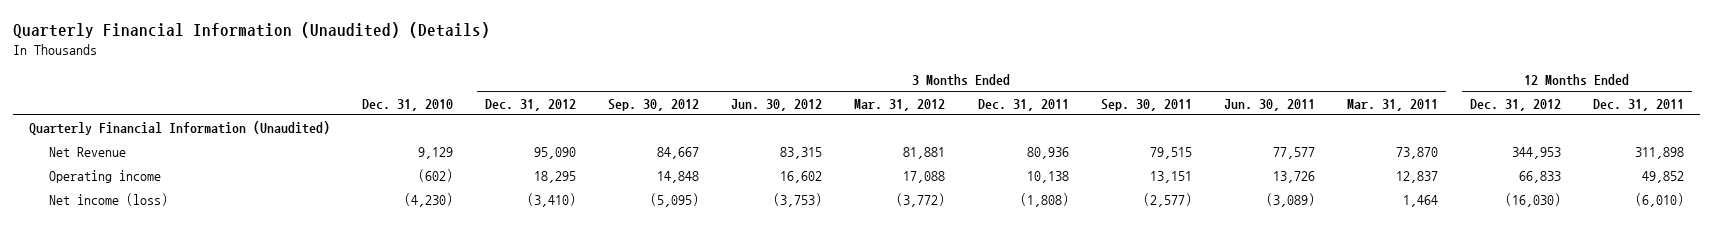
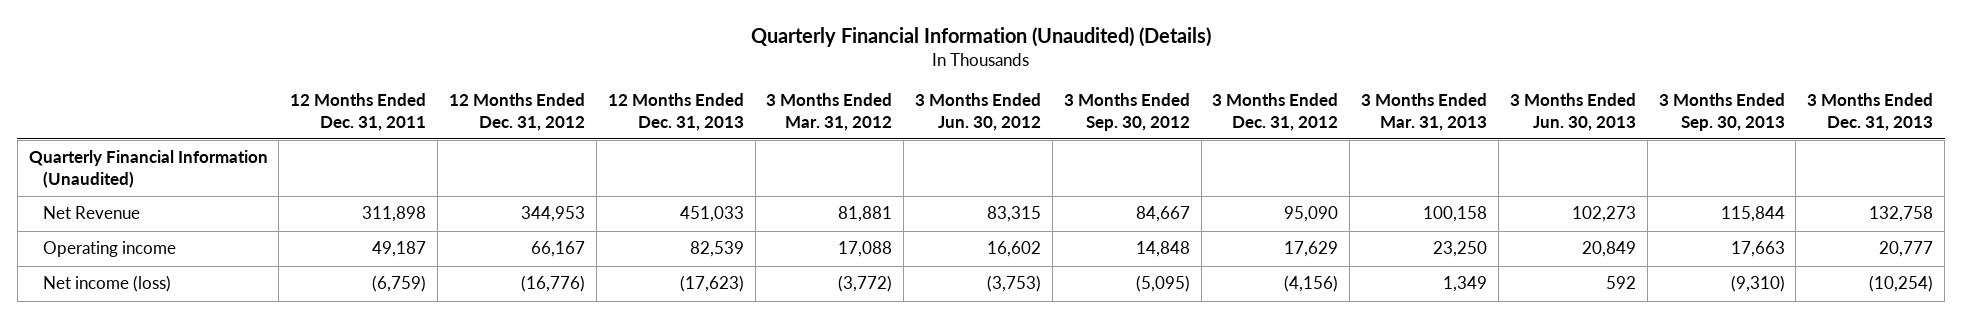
[361,98,453,111] Dec. 31, 2010 -> none
[977,98,1069,111] Dec. 31, 2011 -> none
[1100,98,1192,111] Sep. 30, 2011 -> none
[1223,98,1315,111] Jun. 30, 2011 -> none
[1347,98,1439,111] Mar. 31, 2011 -> none
none -> [607,92,744,131] 12 Months Ended Dec. 31, 2013
none -> [1361,92,1488,131] 3 Months Ended Mar. 31, 2013
none -> [1509,92,1636,131] 3 Months Ended Jun. 30, 2013
none -> [1658,92,1785,131] 3 Months Ended Sep. 30, 2013
none -> [1807,92,1934,131] 3 Months Ended Dec. 31, 2013
[533,171,576,184] 18,295 -> [1284,241,1339,258] 17,629
[1519,171,1562,184] 66,833 -> [530,241,585,258] 66,167
[1642,171,1685,184] 49,852 -> [372,241,427,258] 49,187
[526,193,576,208] (3,410) -> [1284,275,1339,293] (4,156)
[1505,193,1562,208] (16,030) -> [520,275,585,293] (16,776)
[1635,193,1685,208] (6,010) -> [372,275,427,293] (6,759)

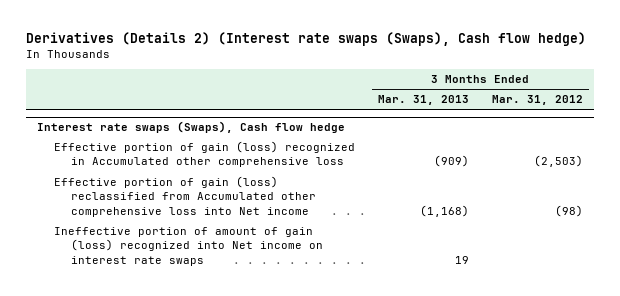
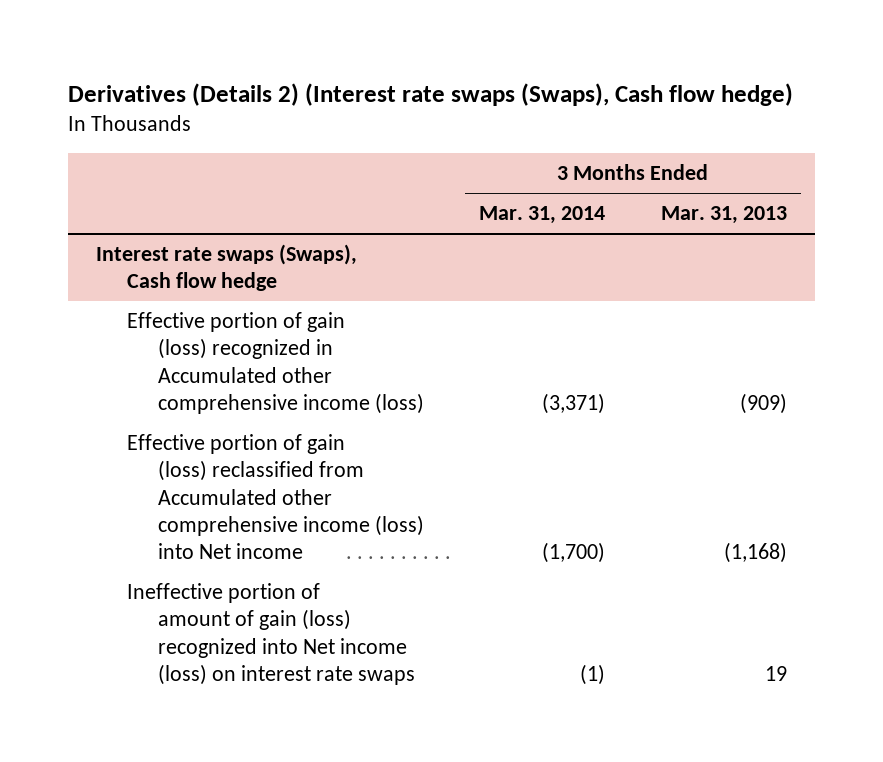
[491,95,583,106] Mar. 31, 2012 -> none
none -> [479,206,606,225] Mar. 31, 2014
[53,141,355,168] Effective portion of gain (loss) recognized in Accumulated other comprehensive loss -> [126,312,424,414] Effective portion of gain (loss) recognized in Accumulated other comprehensive income (loss)
[53,176,316,217] Effective portion of gain (loss) reclassified from Accumulated other comprehensive loss into Net income -> [126,434,424,559] Effective portion of gain (loss) reclassified from Accumulated other comprehensive income (loss) into Net income
[53,227,323,266] Ineffective portion of amount of gain (loss) recognized into Net income on interest rate swaps -> [126,583,415,685] Ineffective portion of amount of gain (loss) recognized into Net income (loss) on interest rate swaps

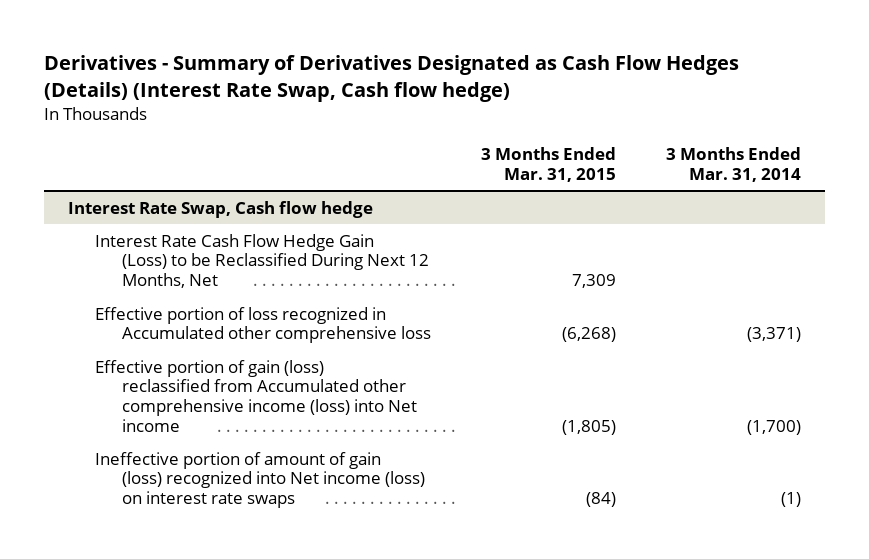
[68,83,794,107] Derivatives (Details 2) (Interest rate swaps (Swaps), Cash flow hedge) -> [43,55,739,103] Derivatives - Summary of Derivatives Designated as Cash Flow Hedges (Details) (Interest Rate Swap, Cash flow hedge)
[660,206,787,225] Mar. 31, 2013 -> none
none -> [480,146,616,182] 3 Months Ended Mar. 31, 2015
[96,244,358,292] Interest rate swaps (Swaps), Cash flow hedge -> [68,200,374,218] Interest Rate Swap, Cash flow hedge
none -> [95,233,430,289] Interest Rate Cash Flow Hedge Gain (Loss) to be Reclassified During Next 12 Months, Net
[126,312,424,414] Effective portion of gain (loss) recognized in Accumulated other comprehensive income (loss) -> [95,306,432,344] Effective portion of loss recognized in Accumulated other comprehensive loss

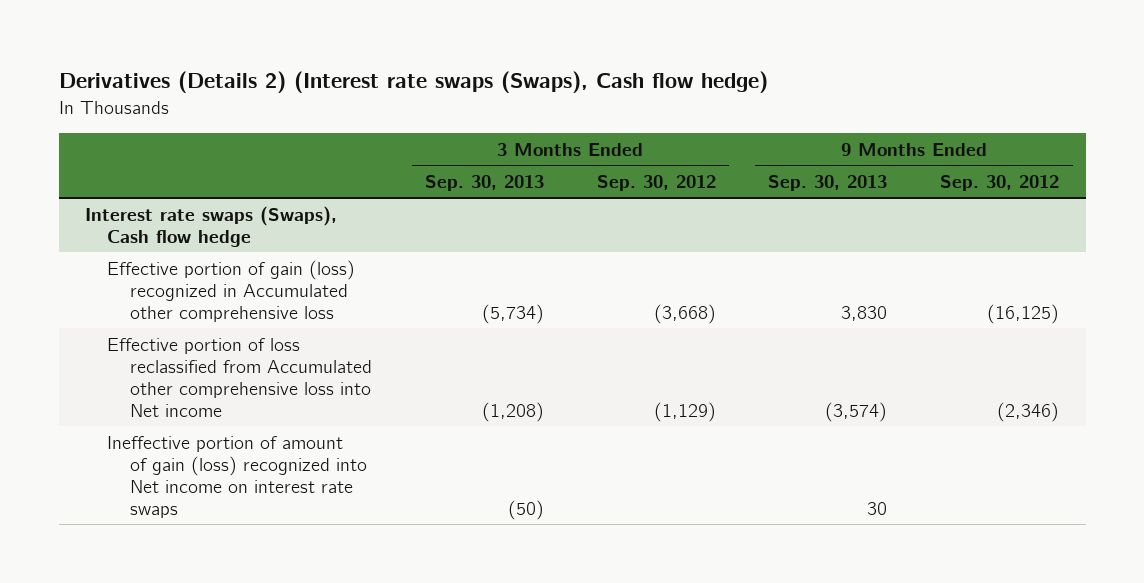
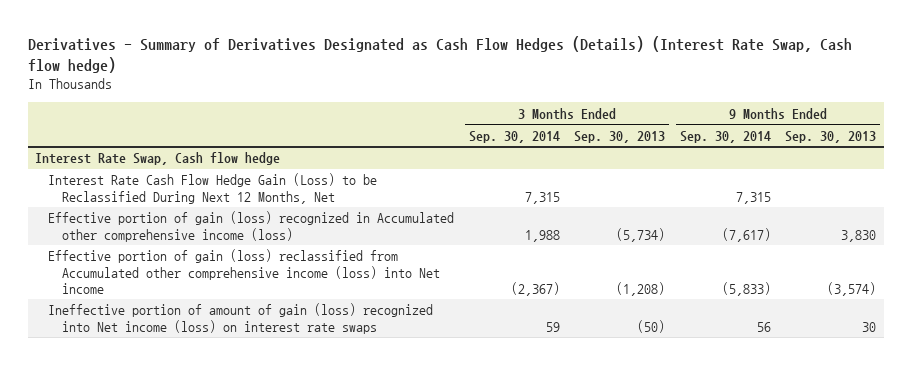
[58,71,768,94] Derivatives (Details 2) (Interest rate swaps (Swaps), Cash flow hedge) -> [27,35,852,73] Derivatives - Summary of Derivatives Designated as Cash Flow Hedges (Details) (Interest Rate Swap, Cash flow hedge)
[596,174,716,191] Sep. 30, 2012 -> none
[940,174,1060,191] Sep. 30, 2012 -> none
none -> [468,130,560,143] Sep. 30, 2014
none -> [679,130,771,143] Sep. 30, 2014
[85,205,338,247] Interest rate swaps (Swaps), Cash flow hedge -> [34,152,280,166] Interest Rate Swap, Cash flow hedge
none -> [48,173,378,204] Interest Rate Cash Flow Hedge Gain (Loss) to be Reclassified During Next 12 Months, Net
[107,259,356,322] Effective portion of gain (loss) recognized in Accumulated other comprehensive loss -> [48,211,455,242] Effective portion of gain (loss) recognized in Accumulated other comprehensive income (loss)
[107,337,372,417] Effective portion of loss reclassified from Accumulated other comprehensive loss into Net income -> [48,249,440,294] Effective portion of gain (loss) reclassified from Accumulated other comprehensive income (loss) into Net income
[107,435,367,518] Ineffective portion of amount of gain (loss) recognized into Net income on interest rate swaps -> [48,303,434,334] Ineffective portion of amount of gain (loss) recognized into Net income (loss) on interest rate swaps

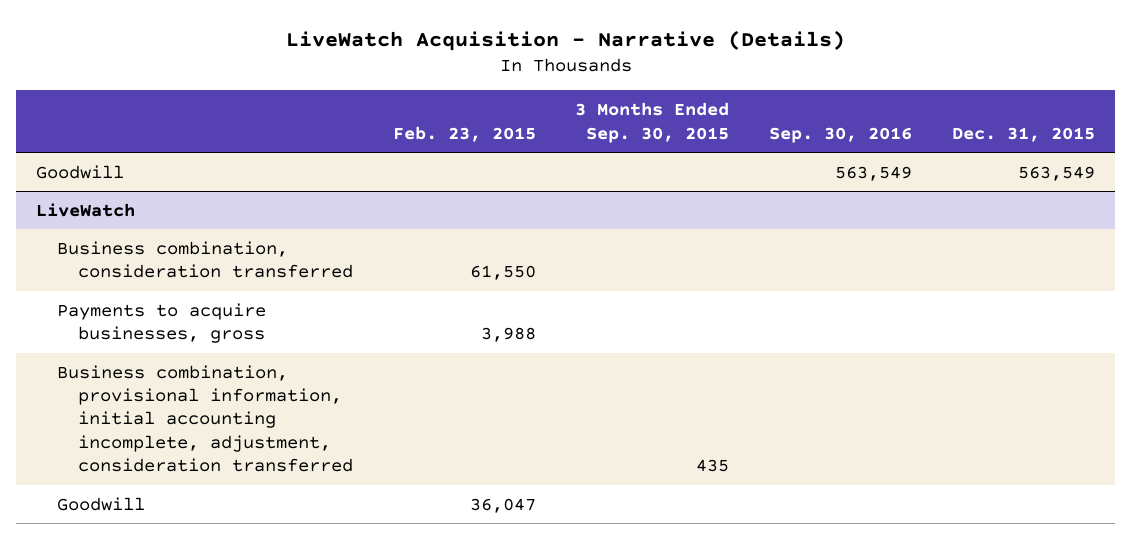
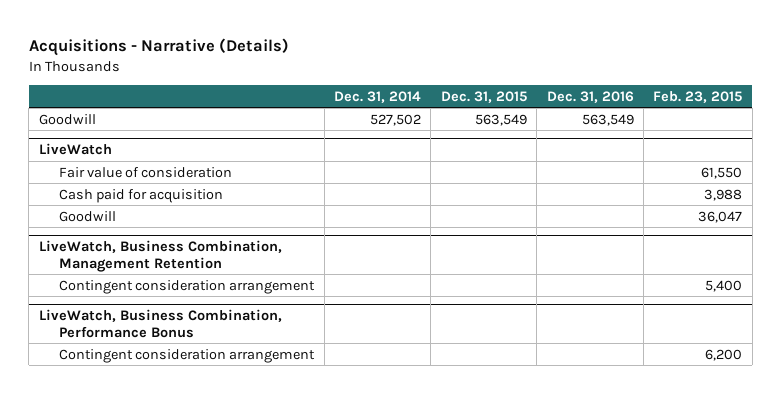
[285,29,845,51] LiveWatch Acquisition - Narrative (Details) -> [28,38,289,57] Acquisitions - Narrative (Details)
[575,102,730,143] 3 Months Ended Sep. 30, 2015 -> none
[769,126,913,143] Sep. 30, 2016 -> none
none -> [333,90,421,103] Dec. 31, 2014
none -> [546,90,634,103] Dec. 31, 2016
[57,364,353,473] Business combination, provisional information, initial accounting incomplete, adjustment, consideration transferred -> none
[57,240,353,279] Business combination, consideration transferred -> [59,166,233,178] Fair value of consideration
[57,302,267,344] Payments to acquire businesses, gross -> [59,188,224,203] Cash paid for acquisition
none -> [38,240,282,272] LiveWatch, Business Combination, Management Retention
none -> [59,279,316,294] Contingent consideration arrangement
none -> [38,309,282,338] LiveWatch, Business Combination, Performance Bonus
none -> [59,348,316,363] Contingent consideration arrangement

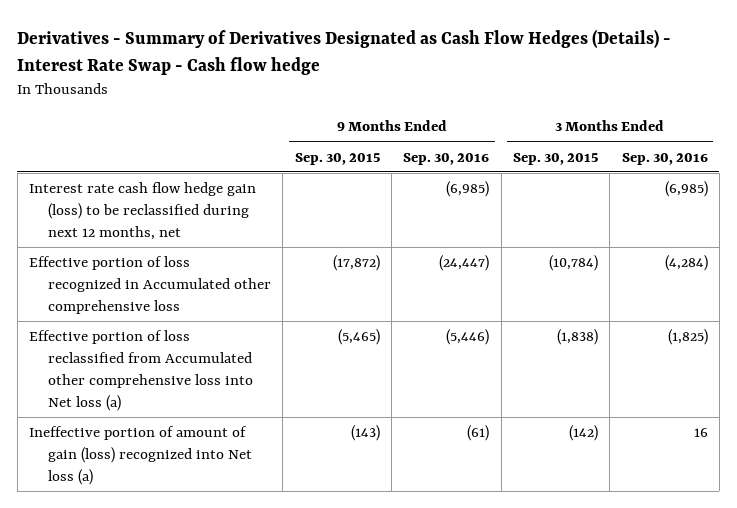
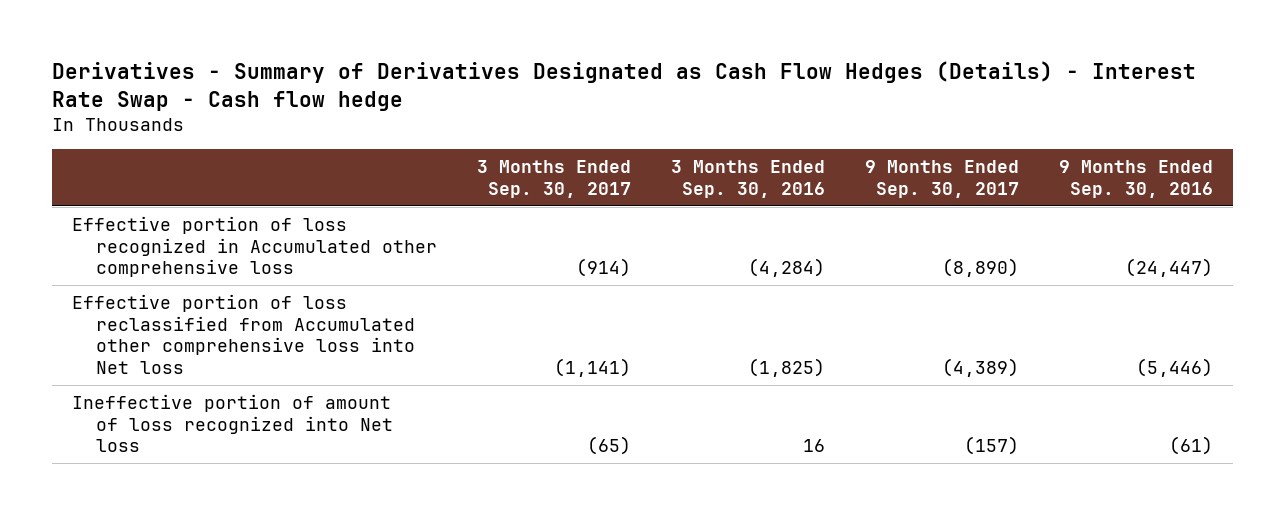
[294,152,380,165] Sep. 30, 2015 -> none
[512,152,598,165] Sep. 30, 2015 -> none
none -> [477,160,632,199] 3 Months Ended Sep. 30, 2017
none -> [864,160,1019,199] 9 Months Ended Sep. 30, 2017
[29,182,257,240] Interest rate cash flow hedge gain (loss) to be reclassified during next 12 months, net -> none
[29,330,253,411] Effective portion of loss reclassified from Accumulated other comprehensive loss into Net loss (a) -> [71,294,416,375] Effective portion of loss reclassified from Accumulated other comprehensive loss into Net loss
[29,426,252,485] Ineffective portion of amount of gain (loss) recognized into Net loss (a) -> [71,394,394,453] Ineffective portion of amount of loss recognized into Net loss

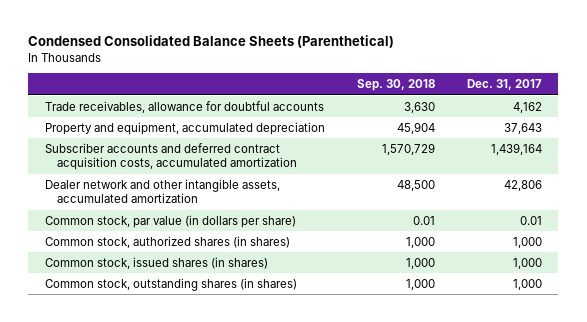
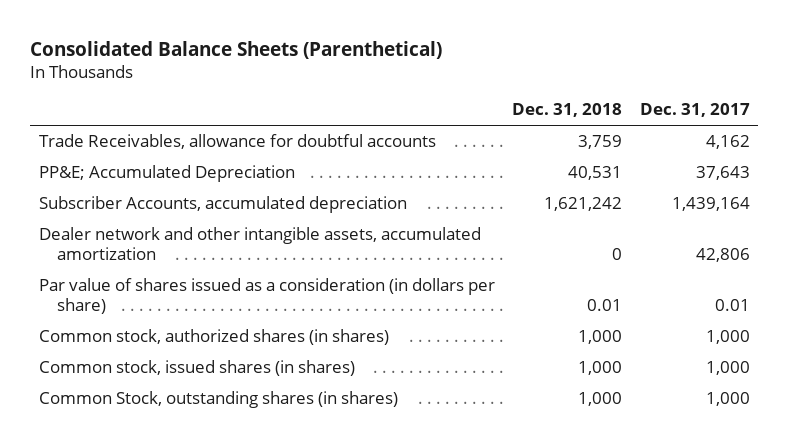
[28,35,395,49] Condensed Consolidated Balance Sheets (Parenthetical) -> [30,40,443,59] Consolidated Balance Sheets (Parenthetical)
[356,79,435,92] Sep. 30, 2018 -> none
none -> [512,103,623,118] Dec. 31, 2018
[44,100,324,113] Trade receivables, allowance for doubtful accounts -> [38,134,436,150] Trade Receivables, allowance for doubtful accounts
[44,121,325,135] Property and equipment, accumulated depreciation -> [38,165,295,183] PP&E; Accumulated Depreciation
[44,142,297,171] Subscriber accounts and deferred contract acquisition costs, accumulated amortization -> [38,196,407,214] Subscriber Accounts, accumulated depreciation
[44,214,296,228] Common stock, par value (in dollars per share) -> [38,278,495,315] Par value of shares issued as a consideration (in dollars per share)
[44,277,297,291] Common stock, outstanding shares (in shares) -> [38,391,398,409] Common Stock, outstanding shares (in shares)

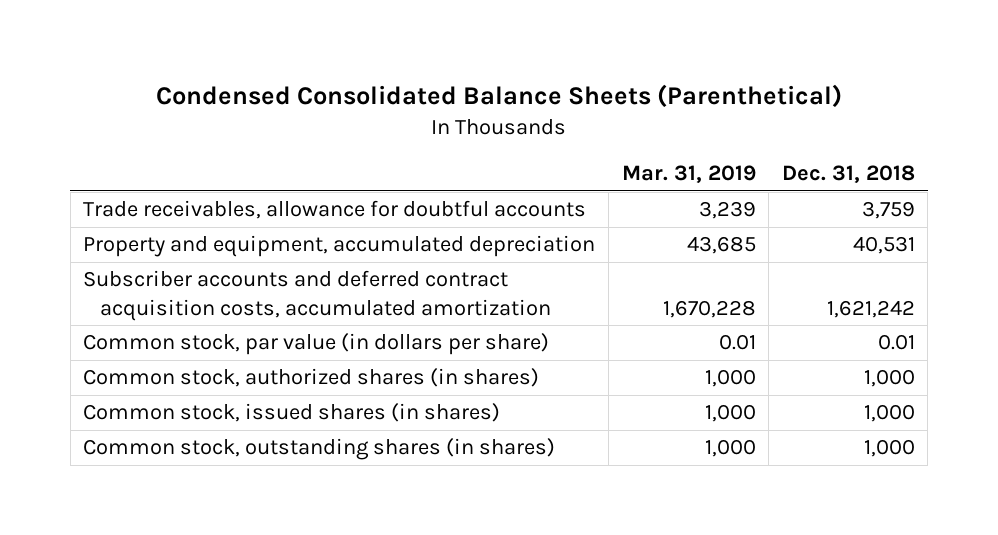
[30,40,443,59] Consolidated Balance Sheets (Parenthetical) -> [156,84,843,109] Condensed Consolidated Balance Sheets (Parenthetical)
[639,103,750,118] Dec. 31, 2017 -> none
none -> [621,165,756,184] Mar. 31, 2019
[38,227,481,261] Dealer network and other intangible assets, accumulated amortization -> none
[38,134,436,150] Trade Receivables, allowance for doubtful accounts -> [83,200,587,220] Trade receivables, allowance for doubtful accounts
[38,165,295,183] PP&E; Accumulated Depreciation -> [83,235,596,258] Property and equipment, accumulated depreciation
[38,196,407,214] Subscriber Accounts, accumulated depreciation -> [83,270,551,321] Subscriber accounts and deferred contract acquisition costs, accumulated amortization
[38,278,495,315] Par value of shares issued as a consideration (in dollars per share) -> [83,333,550,356] Common stock, par value (in dollars per share)
[38,391,398,409] Common Stock, outstanding shares (in shares) -> [83,438,556,461] Common stock, outstanding shares (in shares)

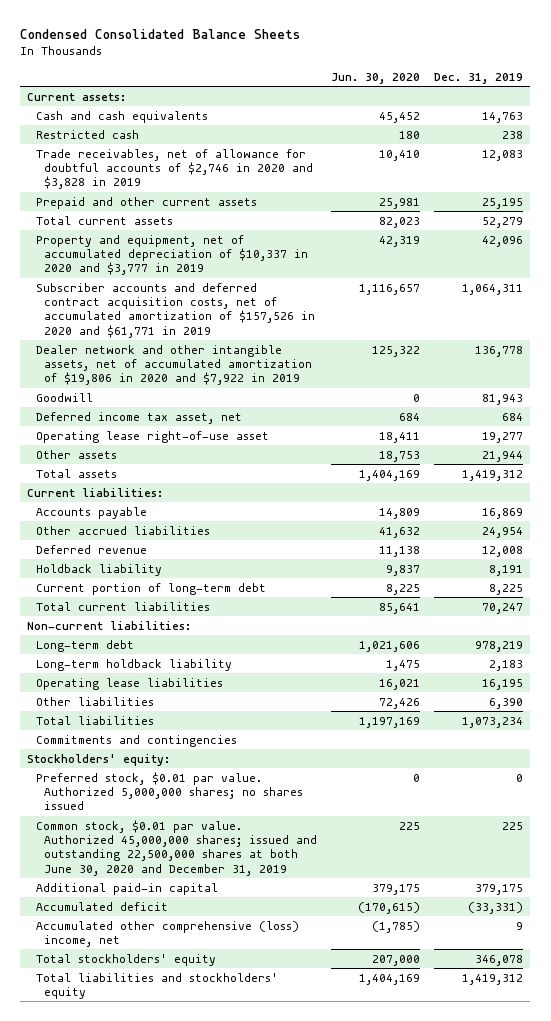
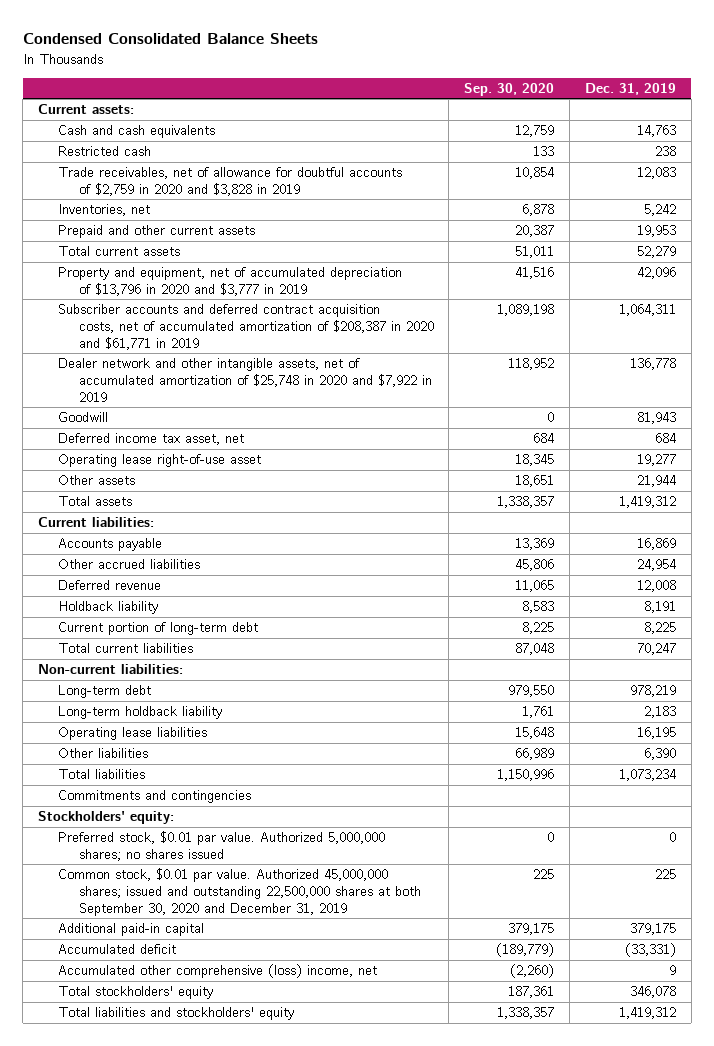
[331,72,421,84] Jun. 30, 2020 -> none
none -> [464,82,555,96] Sep. 30, 2020
[35,148,314,190] Trade receivables, net of allowance for doubtful accounts of $2,746 in 2020 and $3,828 in 2019 -> [58,167,403,196] Trade receivables, net of allowance for doubtful accounts of $2,759 in 2020 and $3,828 in 2019
none -> [58,204,151,217] Inventories, net
[482,197,524,209] 25,195 -> [636,225,676,238] 19,953
[35,234,309,276] Property and equipment, net of accumulated depreciation of $10,337 in 2020 and $3,777 in 2019 -> [58,267,403,296] Property and equipment, net of accumulated depreciation of $13,796 in 2020 and $3,777 in 2019
[35,282,316,338] Subscriber accounts and deferred contract acquisition costs, net of accumulated amortization of $157,526 in 2020 and $61,771 in 2019 -> [58,304,434,350] Subscriber accounts and deferred contract acquisition costs, net of accumulated amortization of $208,387 in 2020 and $61,771 in 2019
[35,344,313,386] Dealer network and other intangible assets, net of accumulated amortization of $19,806 in 2020 and $7,922 in 2019 -> [58,358,432,402] Dealer network and other intangible assets, net of accumulated amortization of $25,748 in 2020 and $7,922 in 2019
[35,819,318,876] Common stock, $0.01 par value. Authorized 45,000,000 shares; issued and outstanding 22,500,000 shares at both June 30, 2020 and December 31, 2019 -> [58,868,421,916] Common stock, $0.01 par value. Authorized 45,000,000 shares; issued and outstanding 22,500,000 shares at both September 30, 2020 and December 31, 2019

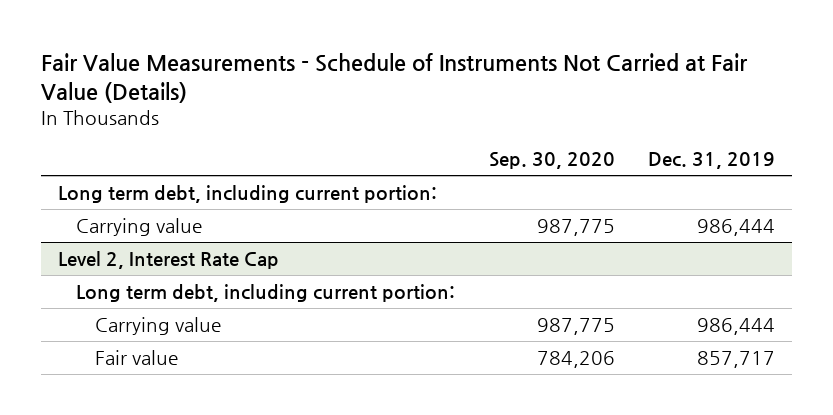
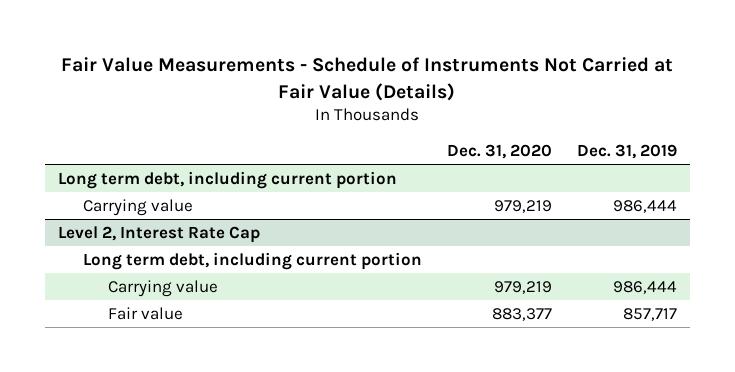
[488,152,615,170] Sep. 30, 2020 -> none
none -> [446,144,552,160] Dec. 31, 2020
[58,184,438,203] Long term debt, including current portion: -> [57,170,397,189] Long term debt, including current portion
[76,283,456,302] Long term debt, including current portion: -> [82,251,422,270] Long term debt, including current portion

